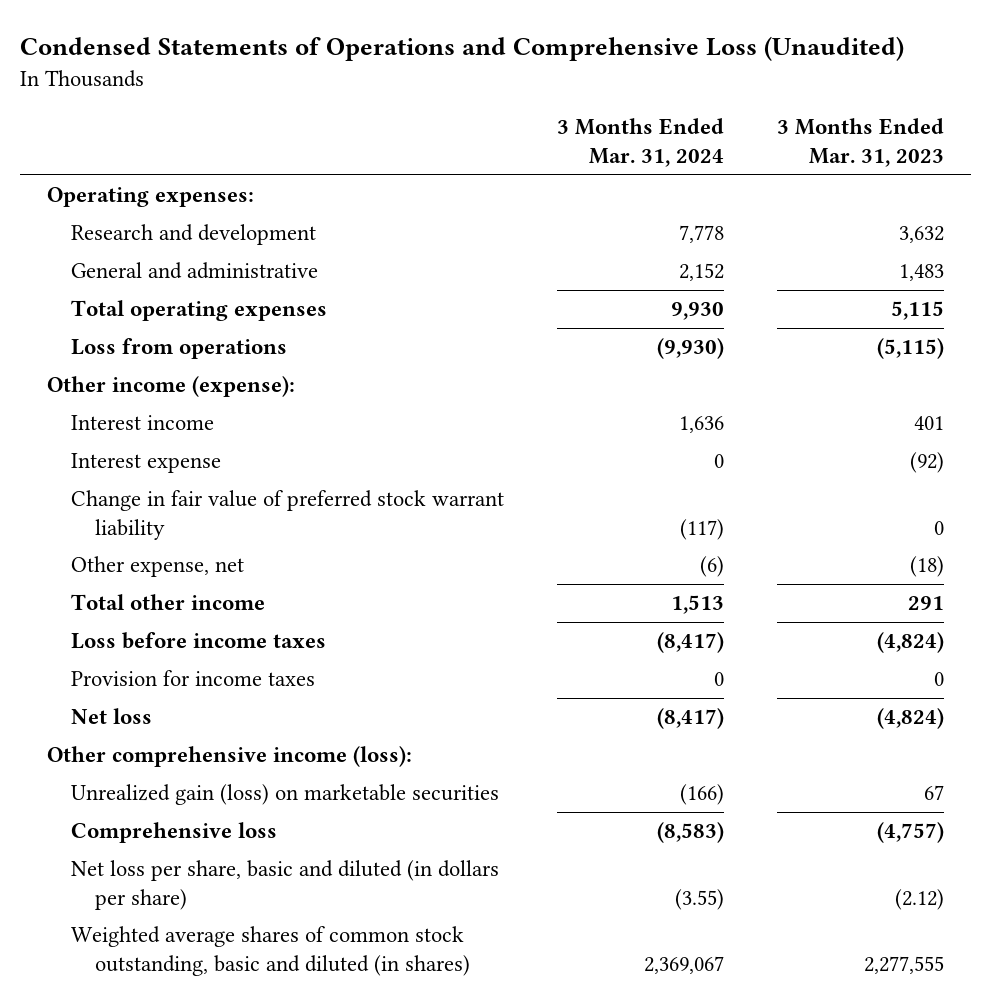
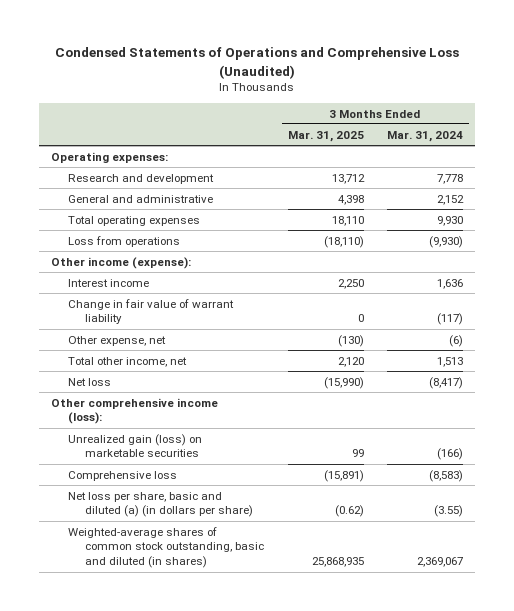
[777,118,945,167] 3 Months Ended Mar. 31, 2023 -> none
none -> [287,130,364,142] Mar. 31, 2025
[70,453,221,474] Interest expense -> none
[70,490,504,540] Change in fair value of preferred stock warrant liability -> [68,298,235,325] Change in fair value of warrant liability
[70,632,326,650] Loss before income taxes -> none
[70,670,315,687] Provision for income taxes -> none
[70,594,265,611] Total other income -> [68,356,188,367] Total other income, net
[70,860,499,910] Net loss per share, basic and diluted (in dollars per share) -> [68,491,254,518] Net loss per share, basic and diluted (a) (in dollars per share)
[70,926,470,976] Weighted average shares of common stock outstanding, basic and diluted (in shares) -> [68,526,265,569] Weighted-average shares of common stock outstanding, basic and diluted (in shares)

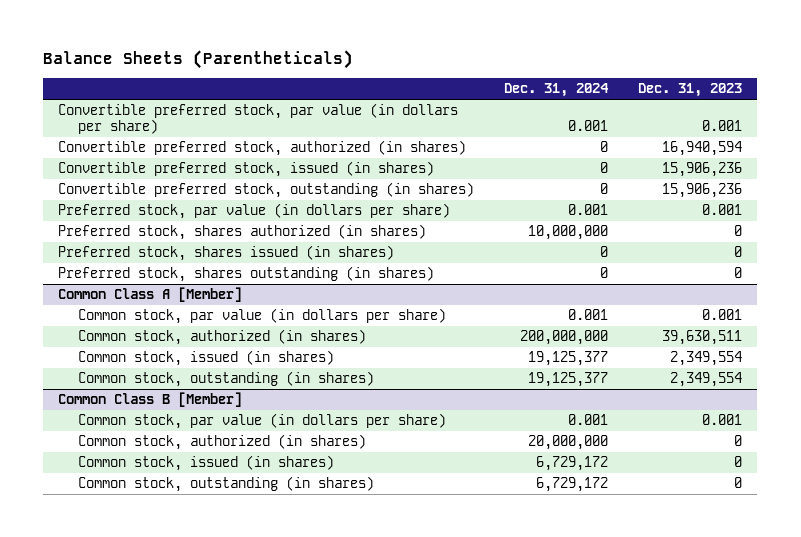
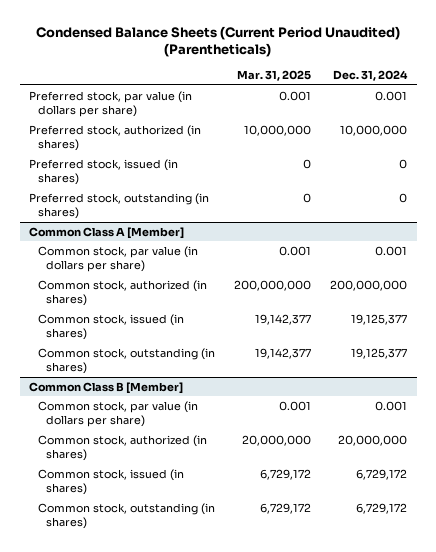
[43,50,354,70] Balance Sheets (Parentheticals) -> [36,26,401,58] Condensed Balance Sheets (Current Period Unaudited) (Parentheticals)
[638,83,743,98] Dec. 31, 2023 -> none
none -> [236,70,311,82] Mar. 31, 2025
[58,103,459,135] Convertible preferred stock, par value (in dollars per share) -> none
[58,140,467,157] Convertible preferred stock, authorized (in shares) -> none
[58,161,435,178] Convertible preferred stock, issued (in shares) -> none
[58,182,475,199] Convertible preferred stock, outstanding (in shares) -> none
[58,224,427,241] Preferred stock, shares authorized (in shares) -> [29,124,202,151] Preferred stock, authorized (in shares)
[58,245,395,262] Preferred stock, shares issued (in shares) -> [29,158,179,185] Preferred stock, issued (in shares)
[58,266,435,283] Preferred stock, shares outstanding (in shares) -> [29,192,210,219] Preferred stock, outstanding (in shares)

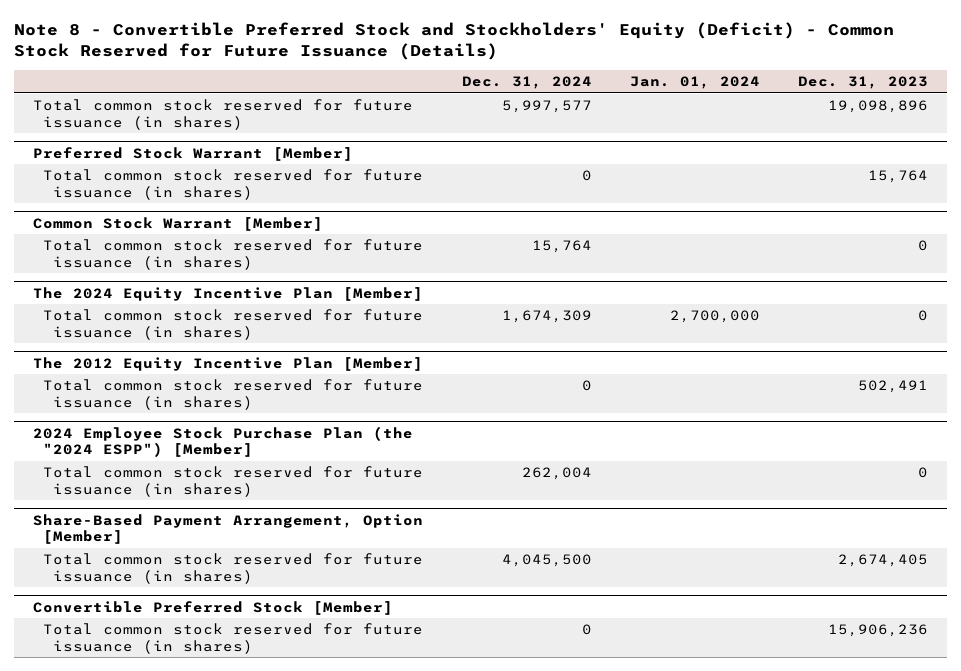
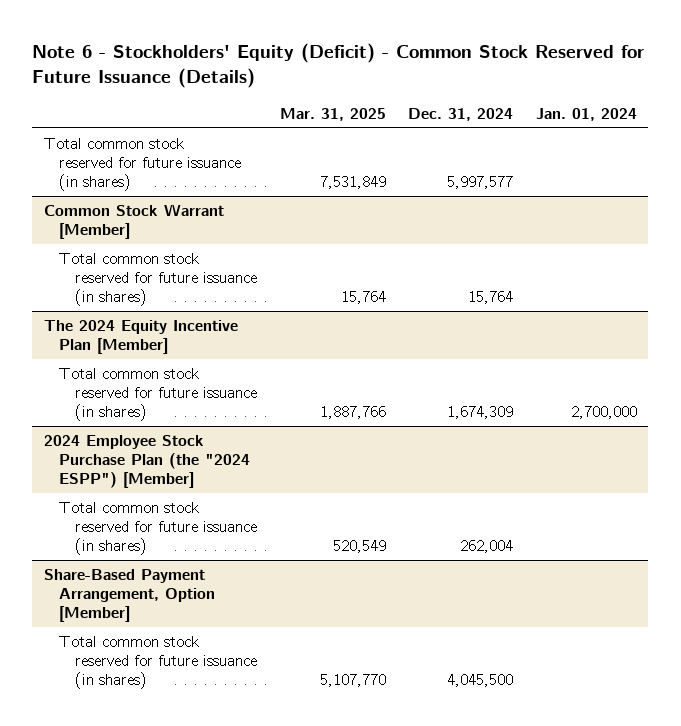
[13,21,894,61] Note 8 - Convertible Preferred Stock and Stockholders' Equity (Deficit) - Common Stock Reserved for Future Issuance (Details) -> [32,42,645,88] Note 6 - Stockholders' Equity (Deficit) - Common Stock Reserved for Future Issuance (Details)
[798,75,929,89] Dec. 31, 2023 -> none
none -> [279,108,386,122] Mar. 31, 2025
[32,146,353,161] Preferred Stock Warrant [Member] -> none
[43,169,424,200] Total common stock reserved for future issuance (in shares) -> none
[32,356,423,371] The 2012 Equity Incentive Plan [Member] -> none
[43,379,424,410] Total common stock reserved for future issuance (in shares) -> none
[32,600,393,615] Convertible Preferred Stock [Member] -> none
[43,623,424,654] Total common stock reserved for future issuance (in shares) -> none

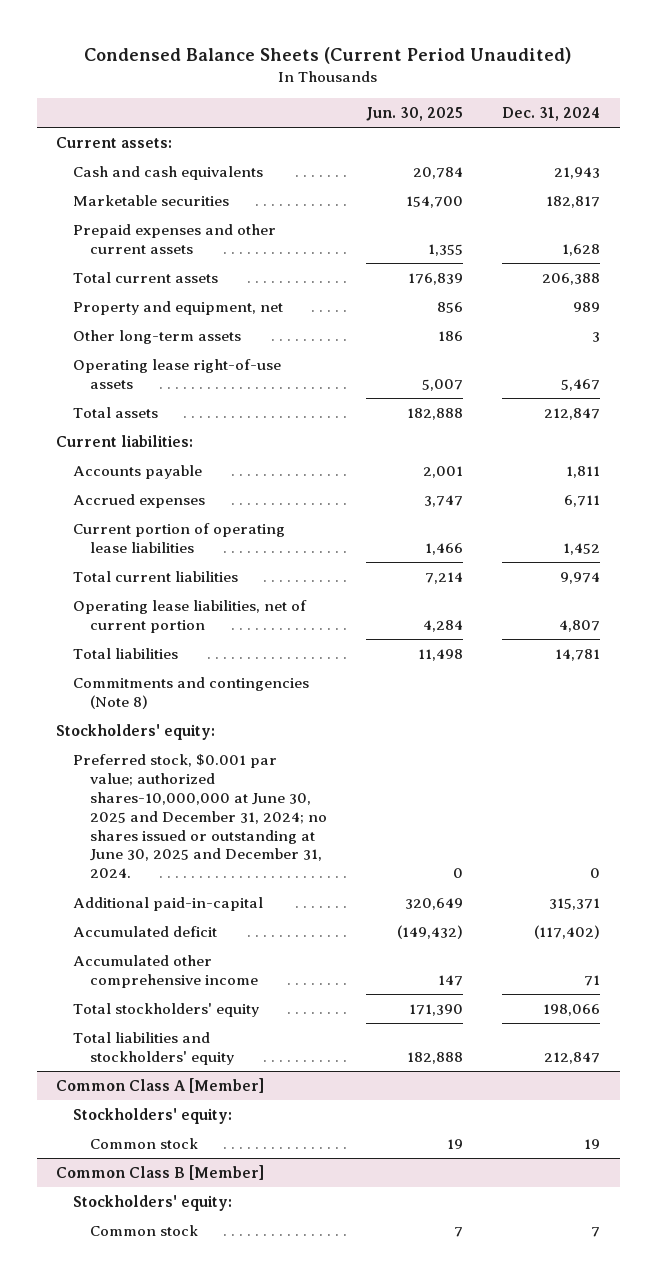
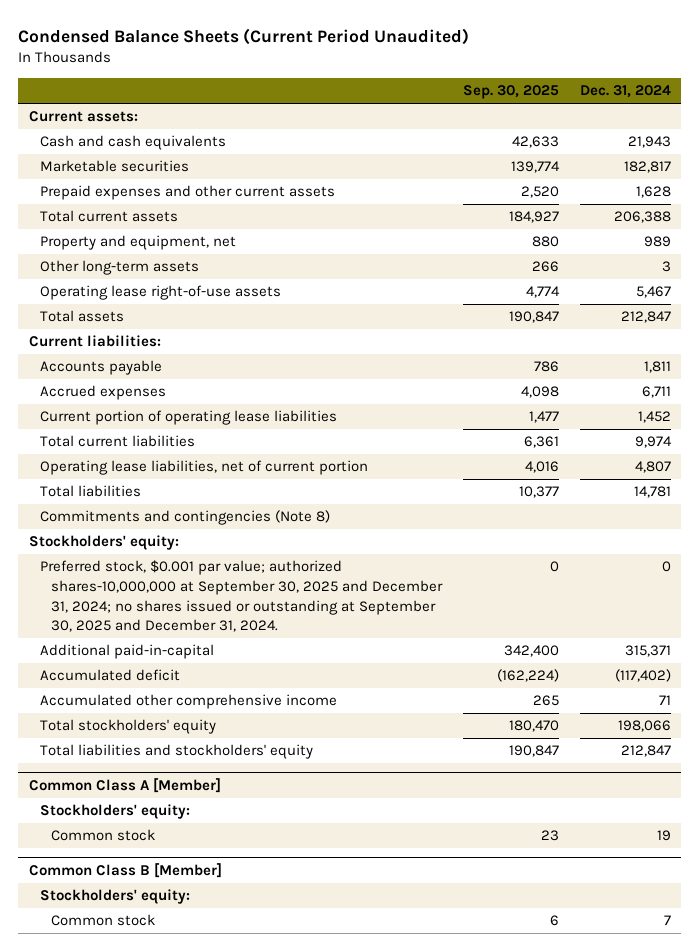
[366,106,464,121] Jun. 30, 2025 -> none
none -> [462,85,559,100] Sep. 30, 2025
[73,754,328,879] Preferred stock, $0.001 par value; authorized shares-10,000,000 at June 30, 2025 and December 31, 2024; no shares issued or outstanding at June 30, 2025 and December 31, 2024. -> [39,560,443,633] Preferred stock, $0.001 par value; authorized shares-10,000,000 at September 30, 2025 and December 31, 2024; no shares issued or outstanding at September 30, 2025 and December 31, 2024.

